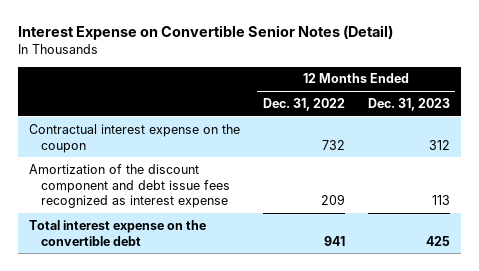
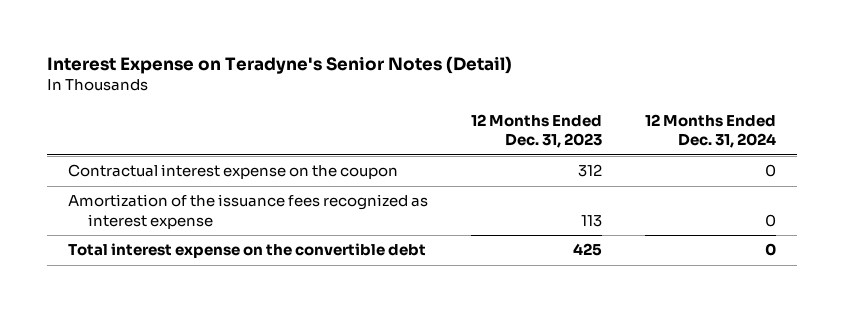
[18,25,394,41] Interest Expense on Convertible Senior Notes (Detail) -> [46,56,512,75] Interest Expense on Teradyne's Senior Notes (Detail)
[262,97,345,111] Dec. 31, 2022 -> none
none -> [644,113,776,149] 12 Months Ended Dec. 31, 2024
[29,163,231,209] Amortization of the discount component and debt issue fees recognized as interest expense -> [68,194,429,229] Amortization of the issuance fees recognized as interest expense

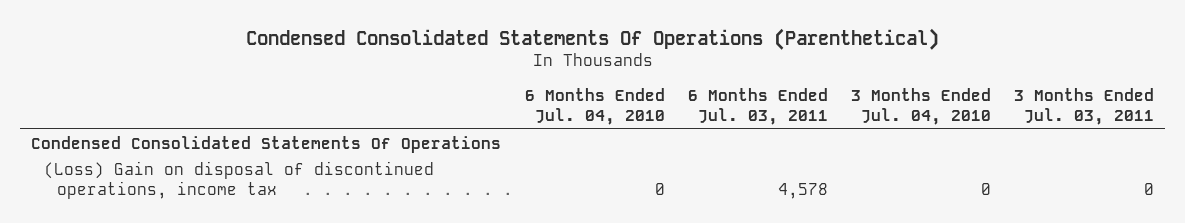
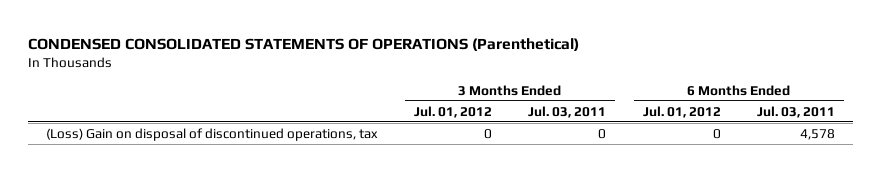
[245,27,939,50] Condensed Consolidated Statements Of Operations (Parenthetical) -> [28,37,580,51] CONDENSED CONSOLIDATED STATEMENTS OF OPERATIONS (Parenthetical)
[524,88,665,126] 6 Months Ended Jul. 04, 2010 -> none
[850,88,991,126] 3 Months Ended Jul. 04, 2010 -> none
none -> [413,105,492,118] Jul. 01, 2012
none -> [642,105,721,118] Jul. 01, 2012
[31,135,502,153] Condensed Consolidated Statements Of Operations -> none
[44,160,435,199] (Loss) Gain on disposal of discontinued operations, income tax -> [46,127,379,141] (Loss) Gain on disposal of discontinued operations, tax

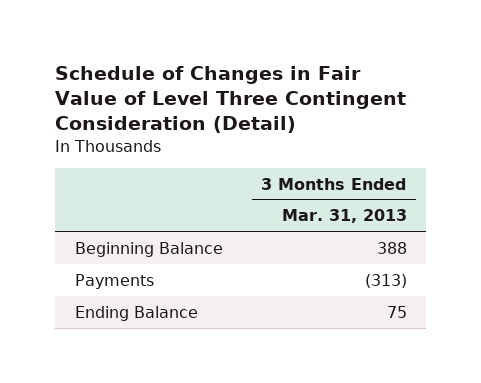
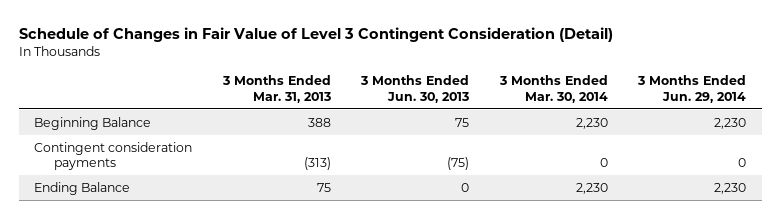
[55,66,407,134] Schedule of Changes in Fair Value of Level Three Contingent Consideration (Detail) -> [19,26,614,42] Schedule of Changes in Fair Value of Level 3 Contingent Consideration (Detail)
none -> [360,75,470,103] 3 Months Ended Jun. 30, 2013
none -> [498,75,608,103] 3 Months Ended Mar. 30, 2014
none -> [637,75,747,103] 3 Months Ended Jun. 29, 2014
[74,273,154,289] Payments -> [34,141,193,171] Contingent consideration payments

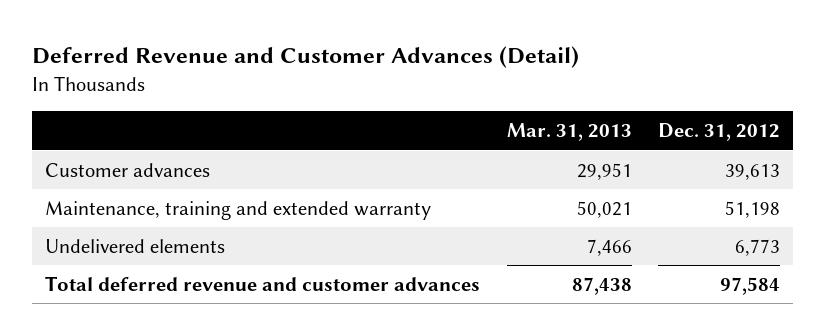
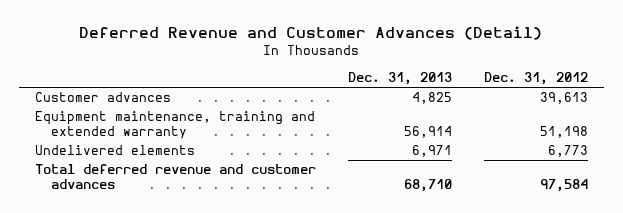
[506,123,632,142] Mar. 31, 2013 -> none
none -> [347,72,452,86] Dec. 31, 2013
[45,200,432,220] Maintenance, training and extended warranty -> [34,111,315,140] Equipment maintenance, training and extended warranty

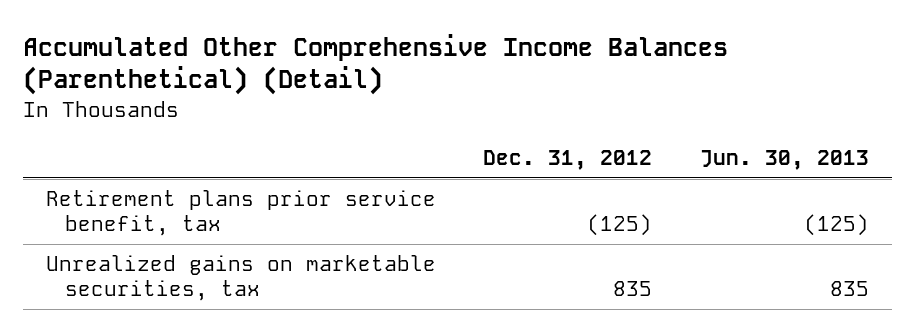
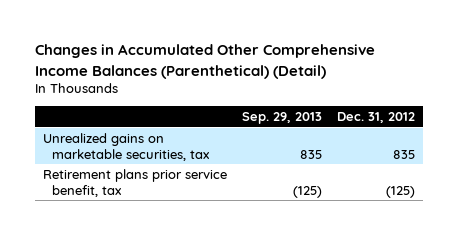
[22,33,728,96] Accumulated Other Comprehensive Income Balances (Parenthetical) (Detail) -> [35,44,376,79] Changes in Accumulated Other Comprehensive Income Balances (Parenthetical) (Detail)
[699,150,869,171] Jun. 30, 2013 -> none
none -> [241,111,322,124] Sep. 29, 2013
[46,190,437,237] Retirement plans prior service benefit, tax -> [42,168,227,197] Retirement plans prior service benefit, tax

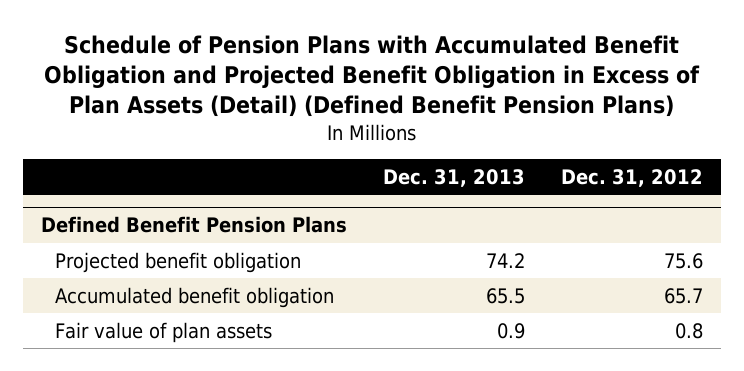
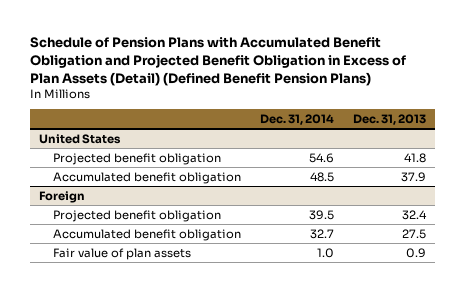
[560,168,703,187] Dec. 31, 2012 -> none
none -> [259,113,334,125] Dec. 31, 2014
[40,216,347,234] Defined Benefit Pension Plans -> none
none -> [38,133,121,144] United States
[485,252,525,268] 74.2 -> [403,152,426,163] 41.8
[485,287,525,304] 65.5 -> [400,171,426,182] 37.9
none -> [38,190,85,203] Foreign
none -> [53,209,222,222] Projected benefit obligation
none -> [53,228,242,241] Accumulated benefit obligation

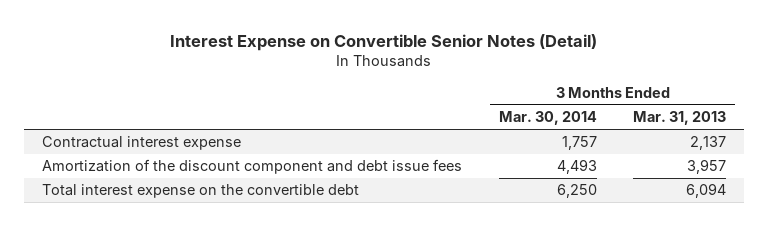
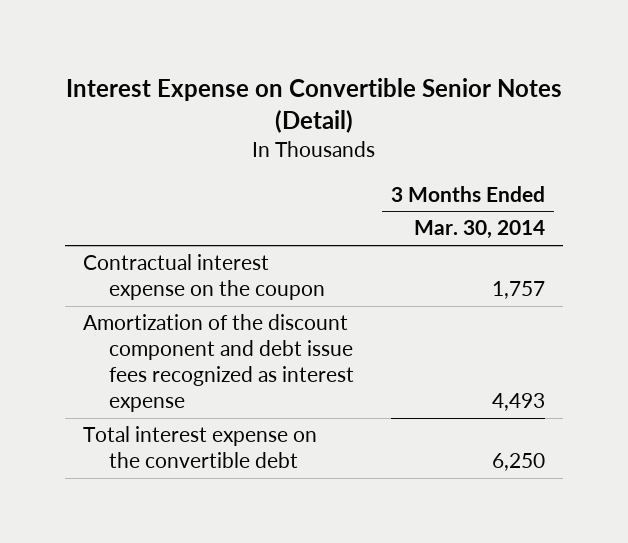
[633,111,727,126] Mar. 31, 2013 -> none
[42,136,242,151] Contractual interest expense -> [82,254,326,301] Contractual interest expense on the coupon
[42,159,463,175] Amortization of the discount component and debt issue fees -> [82,314,355,413] Amortization of the discount component and debt issue fees recognized as interest expense

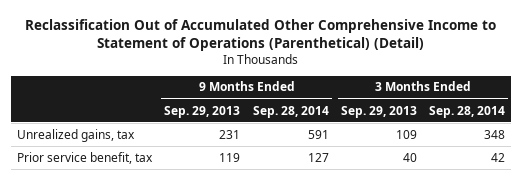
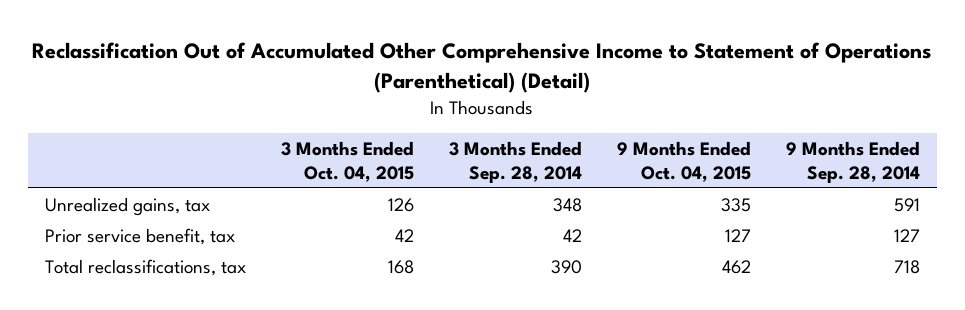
[164,105,241,118] Sep. 29, 2013 -> none
[340,105,417,118] Sep. 29, 2013 -> none
none -> [281,140,415,182] 3 Months Ended Oct. 04, 2015
none -> [616,140,751,182] 9 Months Ended Oct. 04, 2015
none -> [45,258,247,276] Total reclassifications, tax

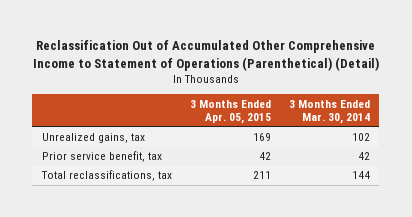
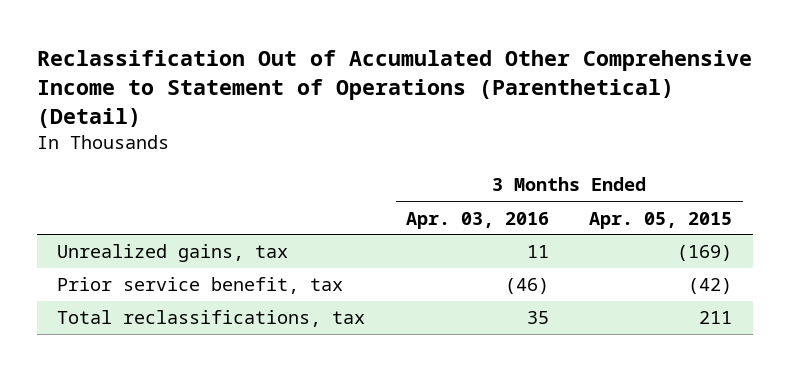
[289,99,371,125] 3 Months Ended Mar. 30, 2014 -> none
none -> [405,211,549,229] Apr. 03, 2016
[252,133,271,142] 169 -> [677,245,733,262] (169)
[258,152,271,161] 42 -> [688,278,733,295] (42)

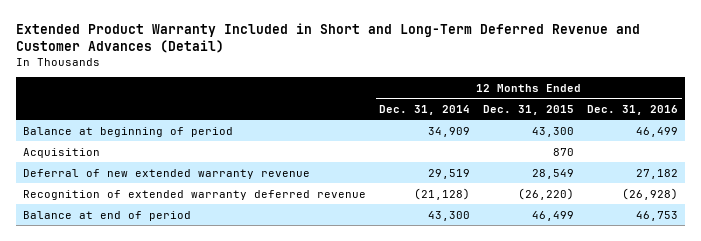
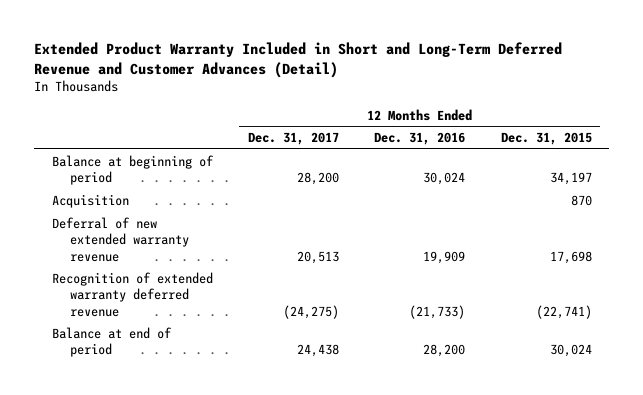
[379,104,471,115] Dec. 31, 2014 -> none
none -> [248,132,340,146] Dec. 31, 2017
[532,126,575,137] 43,300 -> [549,172,592,186] 34,197
[636,126,679,137] 46,499 -> [423,172,466,186] 30,024
[532,168,575,179] 28,549 -> [549,250,592,264] 17,698
[636,168,679,179] 27,182 -> [423,250,466,264] 19,909
[518,187,575,200] (26,220) -> [535,304,592,319] (22,741)
[622,187,679,200] (26,928) -> [409,304,466,319] (21,733)
[532,210,575,221] 46,499 -> [549,344,592,358] 30,024
[636,210,679,221] 46,753 -> [423,344,466,358] 28,200

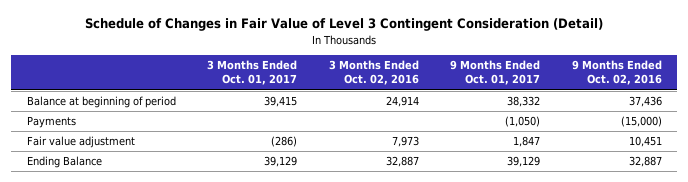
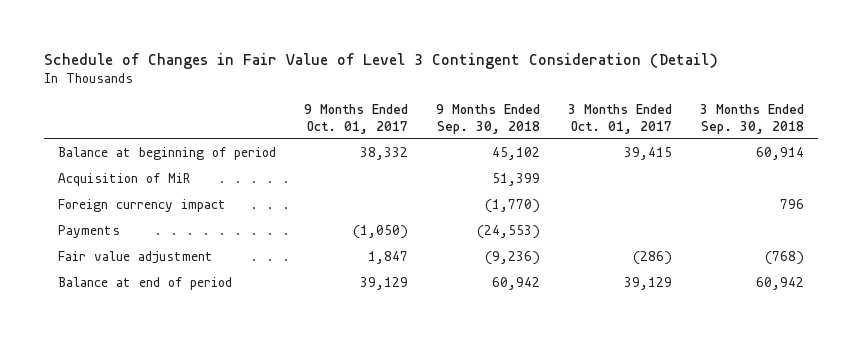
[328,59,419,86] 3 Months Ended Oct. 02, 2016 -> none
[571,59,662,86] 9 Months Ended Oct. 02, 2016 -> none
none -> [435,103,540,134] 9 Months Ended Sep. 30, 2018
none -> [699,103,804,134] 3 Months Ended Sep. 30, 2018
none -> [57,173,190,187] Acquisition of MiR
none -> [57,199,226,213] Foreign currency impact
[26,156,102,169] Ending Balance -> [57,277,232,291] Balance at end of period

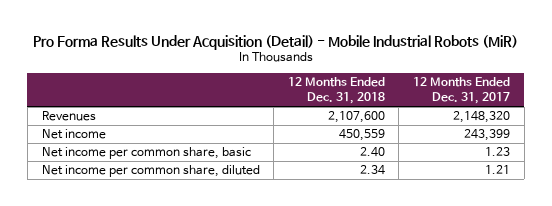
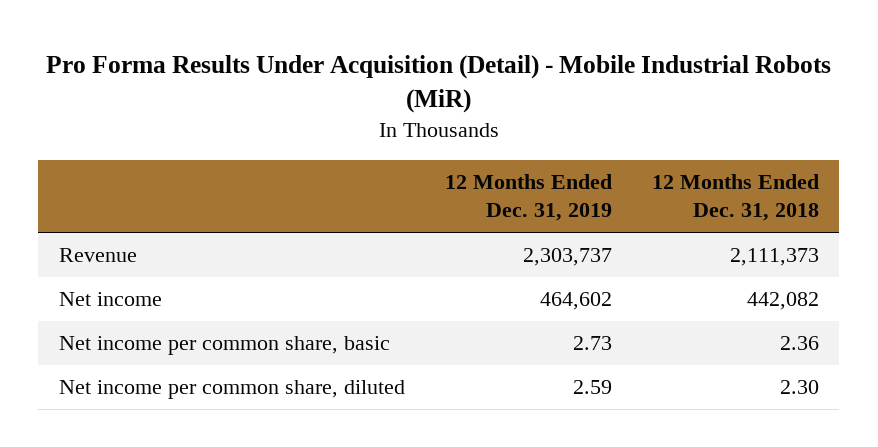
[412,77,510,105] 12 Months Ended Dec. 31, 2017 -> none
none -> [444,173,612,222] 12 Months Ended Dec. 31, 2019
[41,111,96,122] Revenues -> none
none -> [58,248,137,263] Revenue
[338,129,385,142] 450,559 -> [746,292,819,311] 442,082
[359,147,385,158] 2.40 -> [779,336,819,351] 2.36
[359,165,385,176] 2.34 -> [779,380,819,395] 2.30

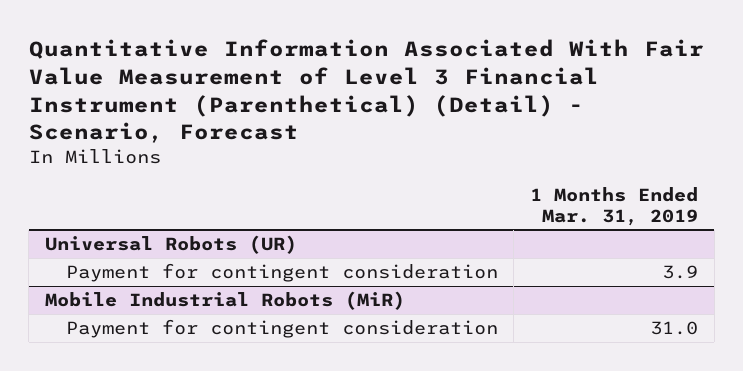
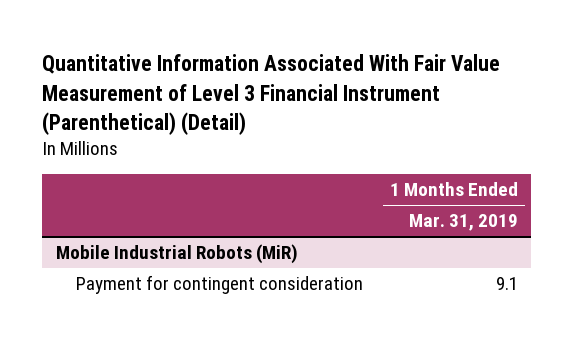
[28,39,704,144] Quantitative Information Associated With Fair Value Measurement of Level 3 Financial Instrument (Parenthetical) (Detail) - Scenario, Forecast -> [42,54,501,135] Quantitative Information Associated With Fair Value Measurement of Level 3 Financial Instrument (Parenthetical) (Detail)
[45,235,298,255] Universal Robots (UR) -> none
[65,263,498,283] Payment for contingent consideration -> none
[649,321,698,336] 31.0 -> [495,277,518,291] 9.1

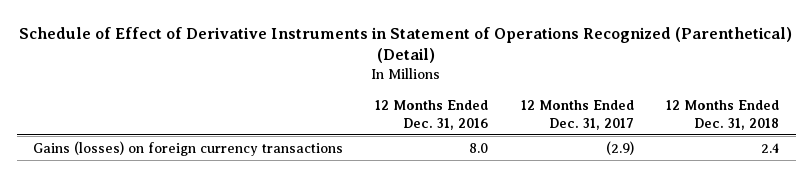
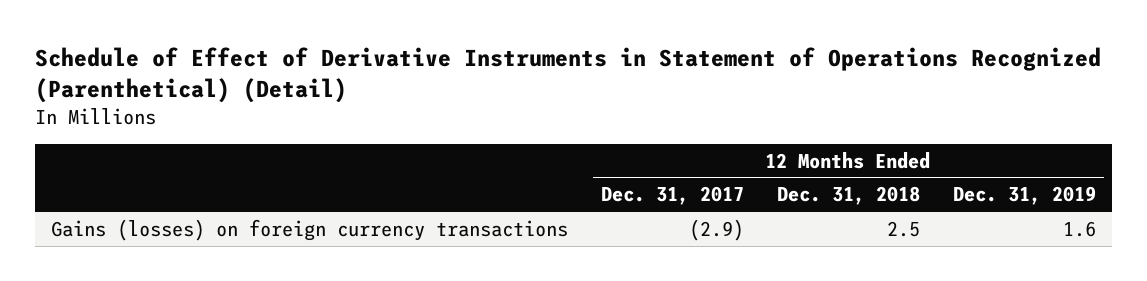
[375,99,489,130] 12 Months Ended Dec. 31, 2016 -> none
none -> [952,186,1096,206] Dec. 31, 2019
[761,142,780,153] 2.4 -> [886,220,920,237] 2.5

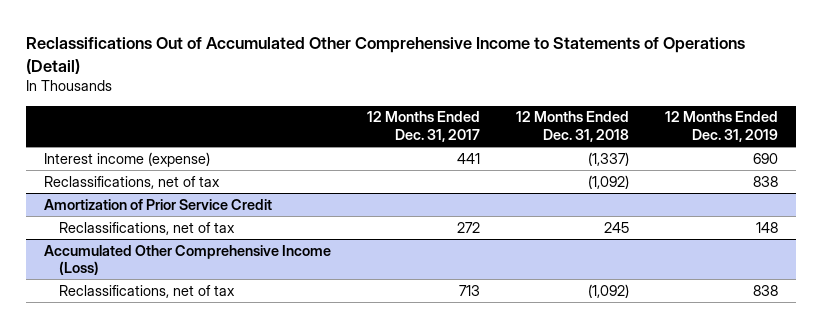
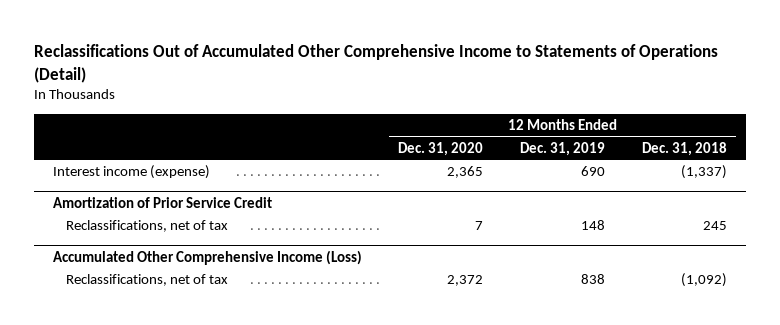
[367,111,481,143] 12 Months Ended Dec. 31, 2017 -> none
none -> [398,141,484,156] Dec. 31, 2020
[44,175,221,189] Reclassifications, net of tax -> none

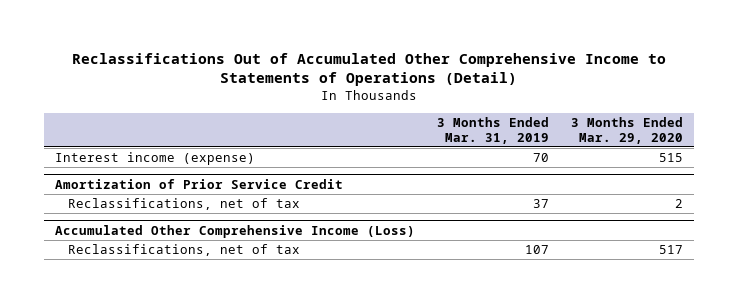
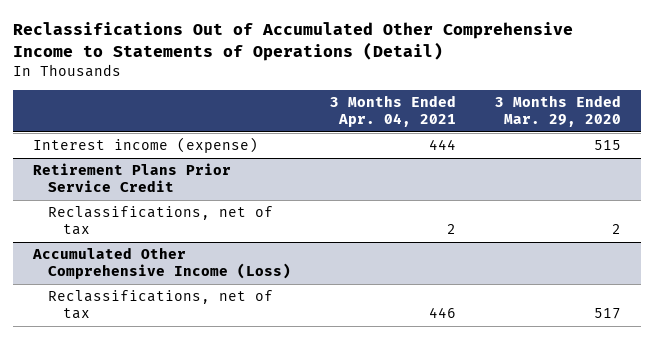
[436,116,549,144] 3 Months Ended Mar. 31, 2019 -> none
none -> [330,95,457,128] 3 Months Ended Apr. 04, 2021
[54,178,343,189] Amortization of Prior Service Credit -> [32,163,231,193] Retirement Plans Prior Service Credit

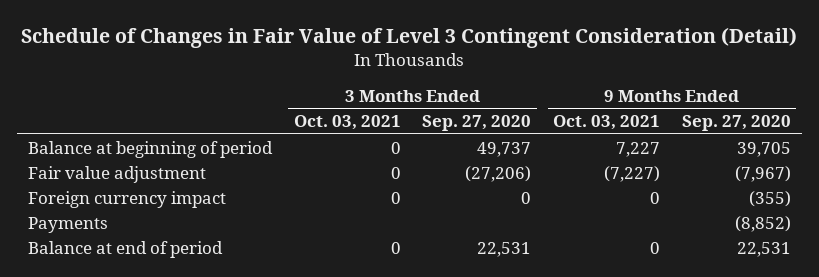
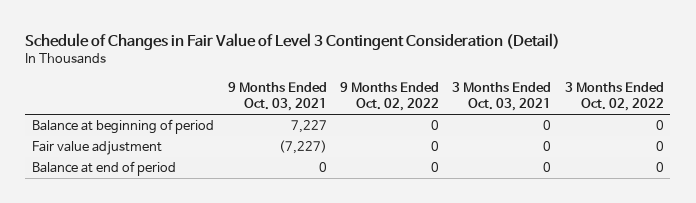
[422,115,532,132] Sep. 27, 2020 -> none
[681,115,791,132] Sep. 27, 2020 -> none
none -> [339,81,439,112] 9 Months Ended Oct. 02, 2022
none -> [564,81,664,112] 3 Months Ended Oct. 02, 2022
[27,190,226,208] Foreign currency impact -> none
[27,216,108,233] Payments -> none

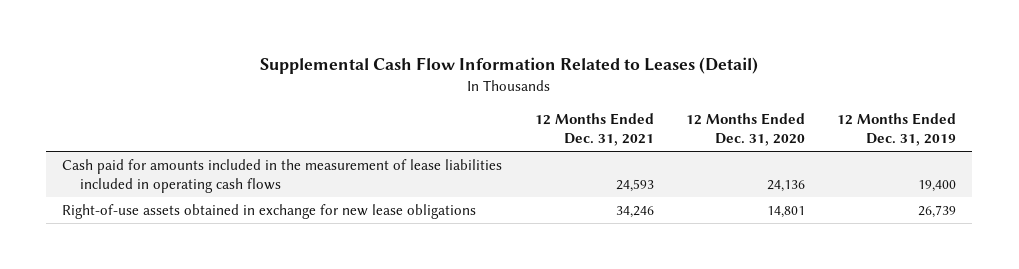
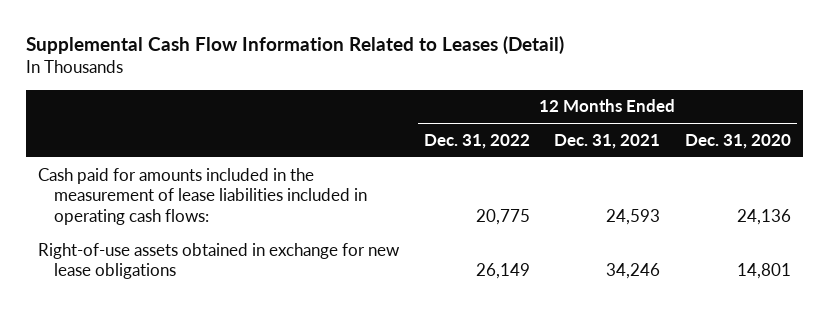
[837,112,957,147] 12 Months Ended Dec. 31, 2019 -> none
none -> [423,134,530,150] Dec. 31, 2022
[62,159,503,194] Cash paid for amounts included in the measurement of lease liabilities included in operating cash flows -> [38,167,368,226] Cash paid for amounts included in the measurement of lease liabilities included in operating cash flows:

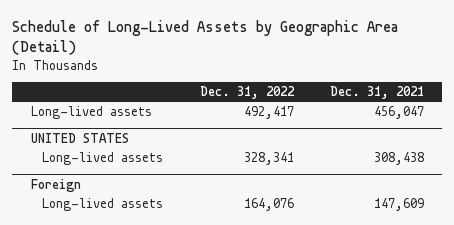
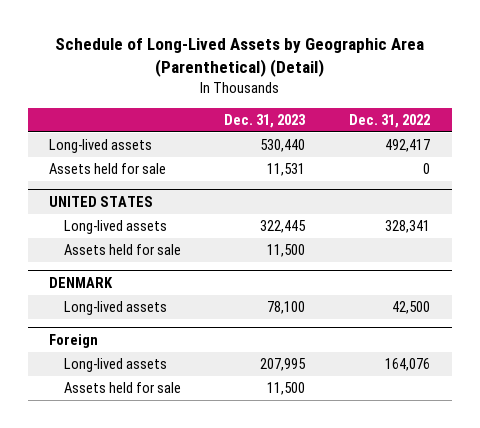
[12,20,399,56] Schedule of Long-Lived Assets by Geographic Area (Detail) -> [54,38,424,78] Schedule of Long-Lived Assets by Geographic Area (Parenthetical) (Detail)
[329,86,424,100] Dec. 31, 2021 -> none
none -> [224,113,307,128] Dec. 31, 2023
none -> [49,163,167,175] Assets held for sale
none -> [63,244,181,256] Assets held for sale
none -> [49,276,114,288] DENMARK
none -> [63,301,167,316] Long-lived assets
none -> [63,382,181,394] Assets held for sale

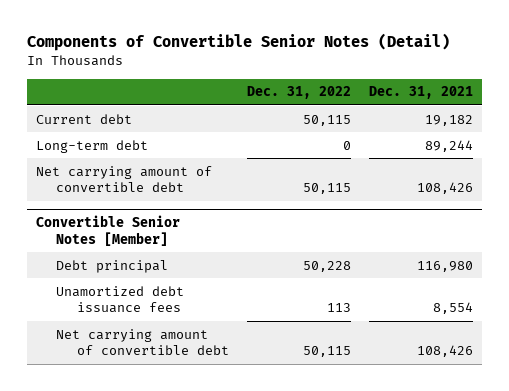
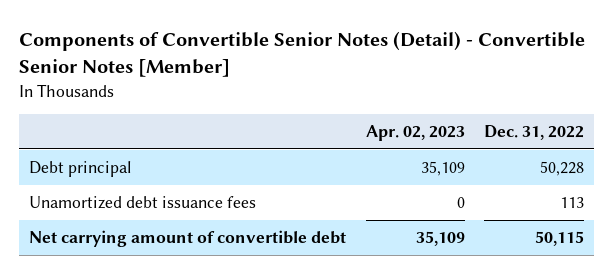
[27,33,451,52] Components of Convertible Senior Notes (Detail) -> [18,30,585,78] Components of Convertible Senior Notes (Detail) - Convertible Senior Notes [Member]
[369,86,474,100] Dec. 31, 2021 -> none
none -> [365,125,465,142] Apr. 02, 2023
[36,113,133,124] Current debt -> none
[36,139,149,153] Long-term debt -> none
[36,165,213,193] Net carrying amount of convertible debt -> none
[36,215,181,246] Convertible Senior Notes [Member] -> none

